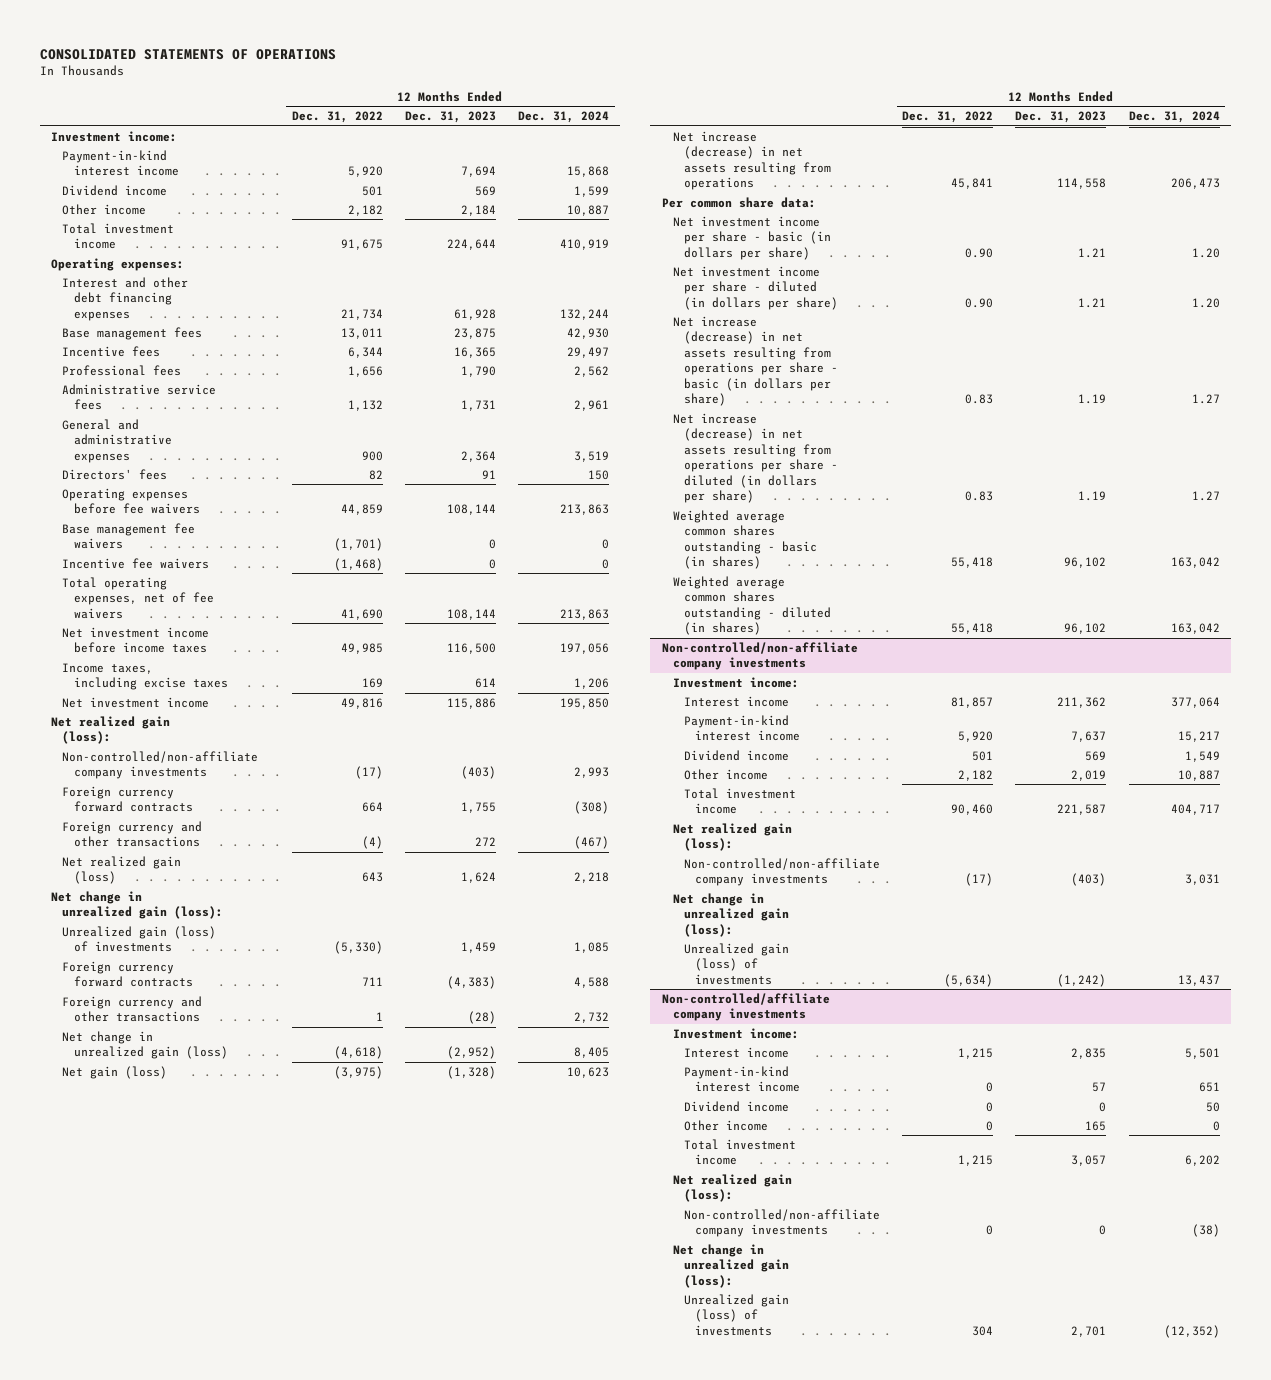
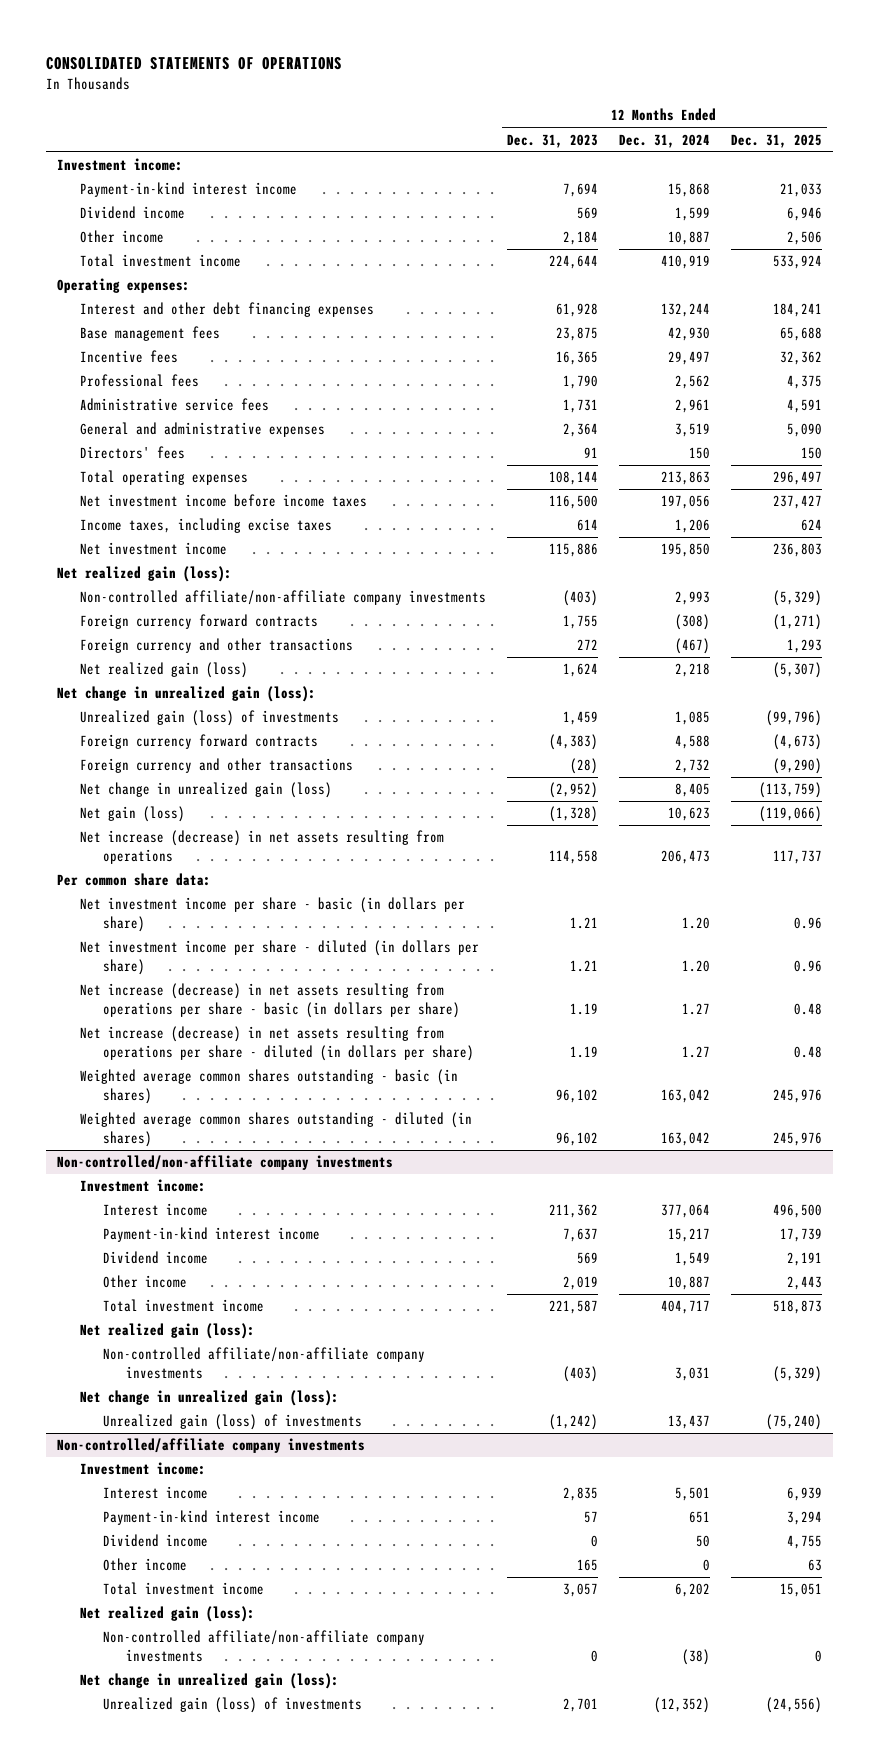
[291,111,383,124] Dec. 31, 2022 -> none
none -> [731,133,823,148] Dec. 31, 2025
[62,487,200,515] Operating expenses before fee waivers -> none
[62,522,196,550] Base management fee waivers -> none
[62,557,210,569] Incentive fee waivers -> none
[62,576,214,619] Total operating expenses, net of fee waivers -> [79,470,248,486] Total operating expenses
[62,750,259,780] Non-controlled/non-affiliate company investments -> [79,590,486,606] Non-controlled affiliate/non-affiliate company investments
[684,857,881,887] Non-controlled/non-affiliate company investments -> [102,1347,425,1379] Non-controlled affiliate/non-affiliate company investments
[684,1208,881,1238] Non-controlled/non-affiliate company investments -> [102,1630,425,1662] Non-controlled affiliate/non-affiliate company investments

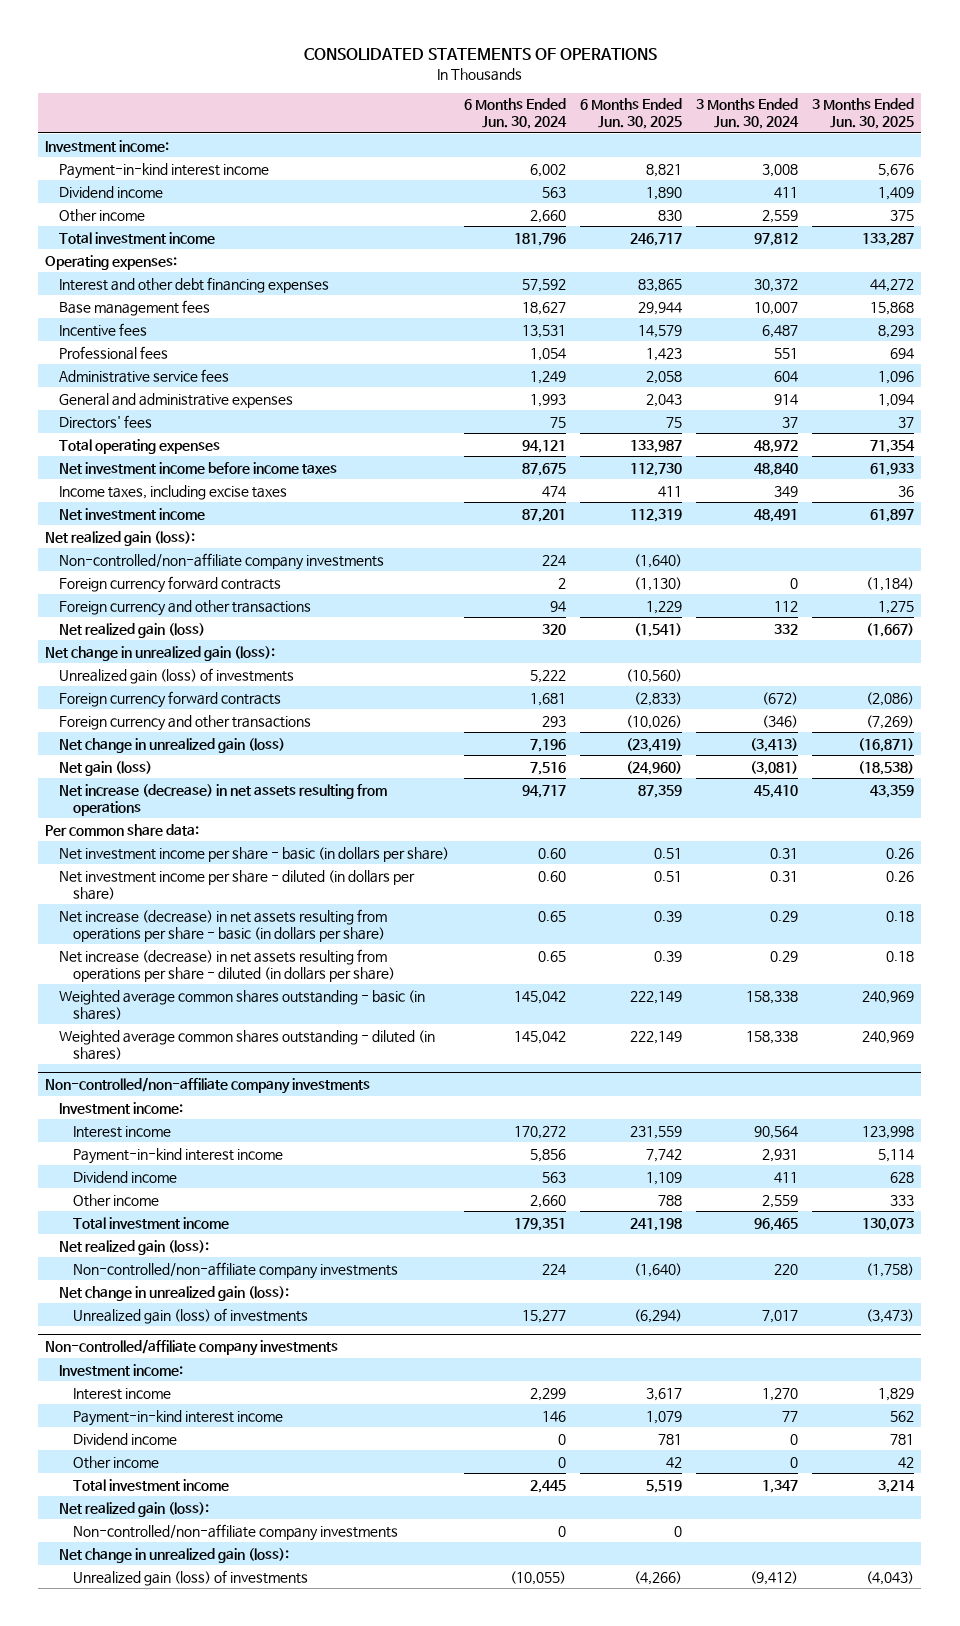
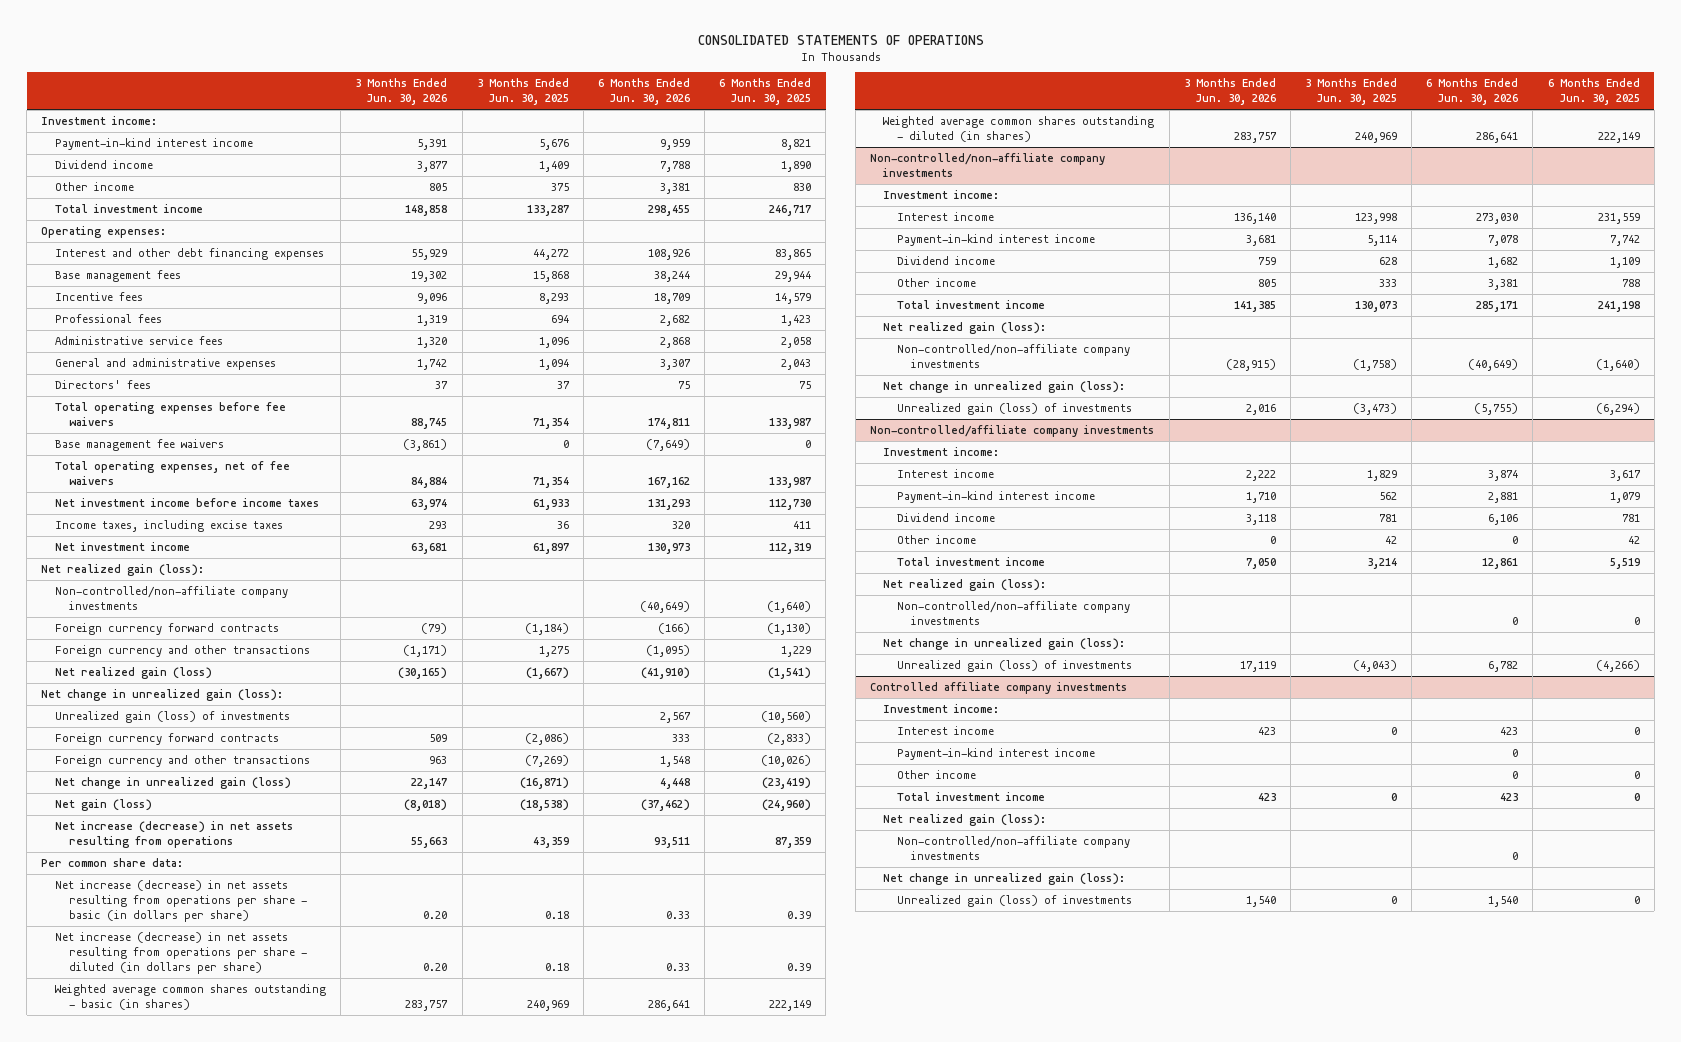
[463,98,567,130] 6 Months Ended Jun. 30, 2024 -> none
[695,98,799,130] 3 Months Ended Jun. 30, 2024 -> none
none -> [355,78,448,106] 3 Months Ended Jun. 30, 2026
none -> [598,78,691,106] 6 Months Ended Jun. 30, 2026
none -> [55,402,287,426] Total operating expenses before fee waivers
none -> [55,439,225,452] Base management fee waivers
[59,438,221,454] Total operating expenses -> [55,461,291,485] Total operating expenses, net of fee waivers
[59,846,450,862] Net investment income per share - basic (in dollars per share) -> none
[59,869,416,900] Net investment income per share - diluted (in dollars per share) -> none
none -> [869,682,1127,695] Controlled affiliate company investments
none -> [883,704,1000,714] Investment income:
none -> [897,726,995,736] Interest income
none -> [897,748,1096,761] Payment-in-kind interest income
none -> [897,770,977,780] Other income
none -> [897,792,1046,802] Total investment income
none -> [883,814,1047,827] Net realized gain (loss):
none -> [897,836,1131,860] Non-controlled/non-affiliate company investments
none -> [883,873,1126,886] Net change in unrealized gain (loss):
none -> [897,895,1133,908] Unrealized gain (loss) of investments

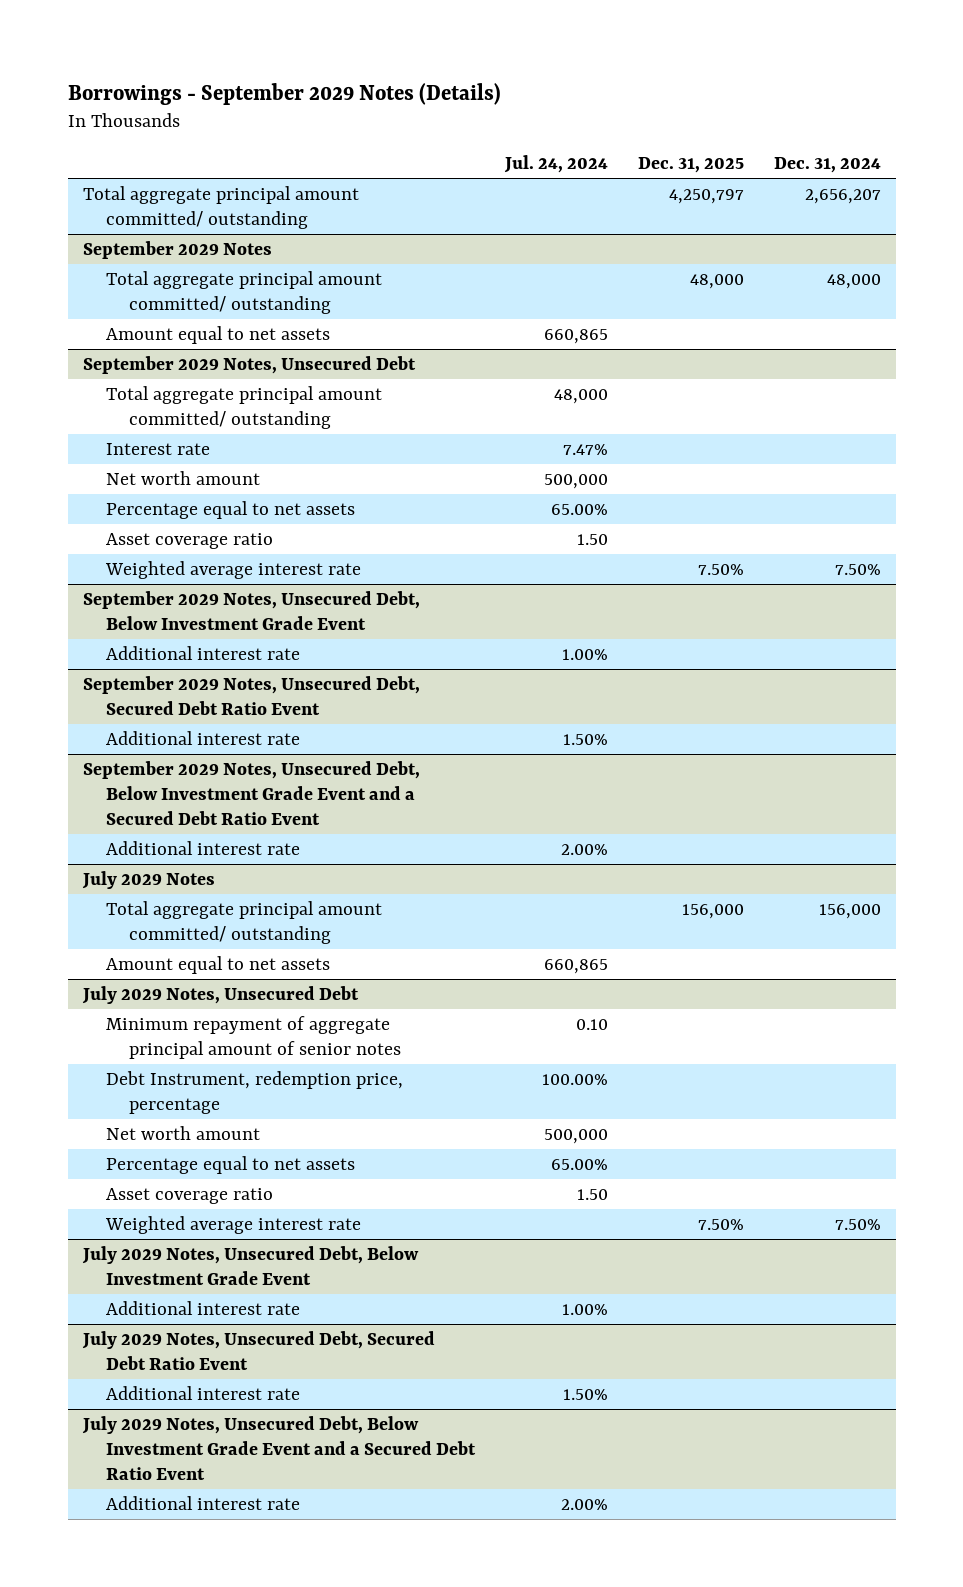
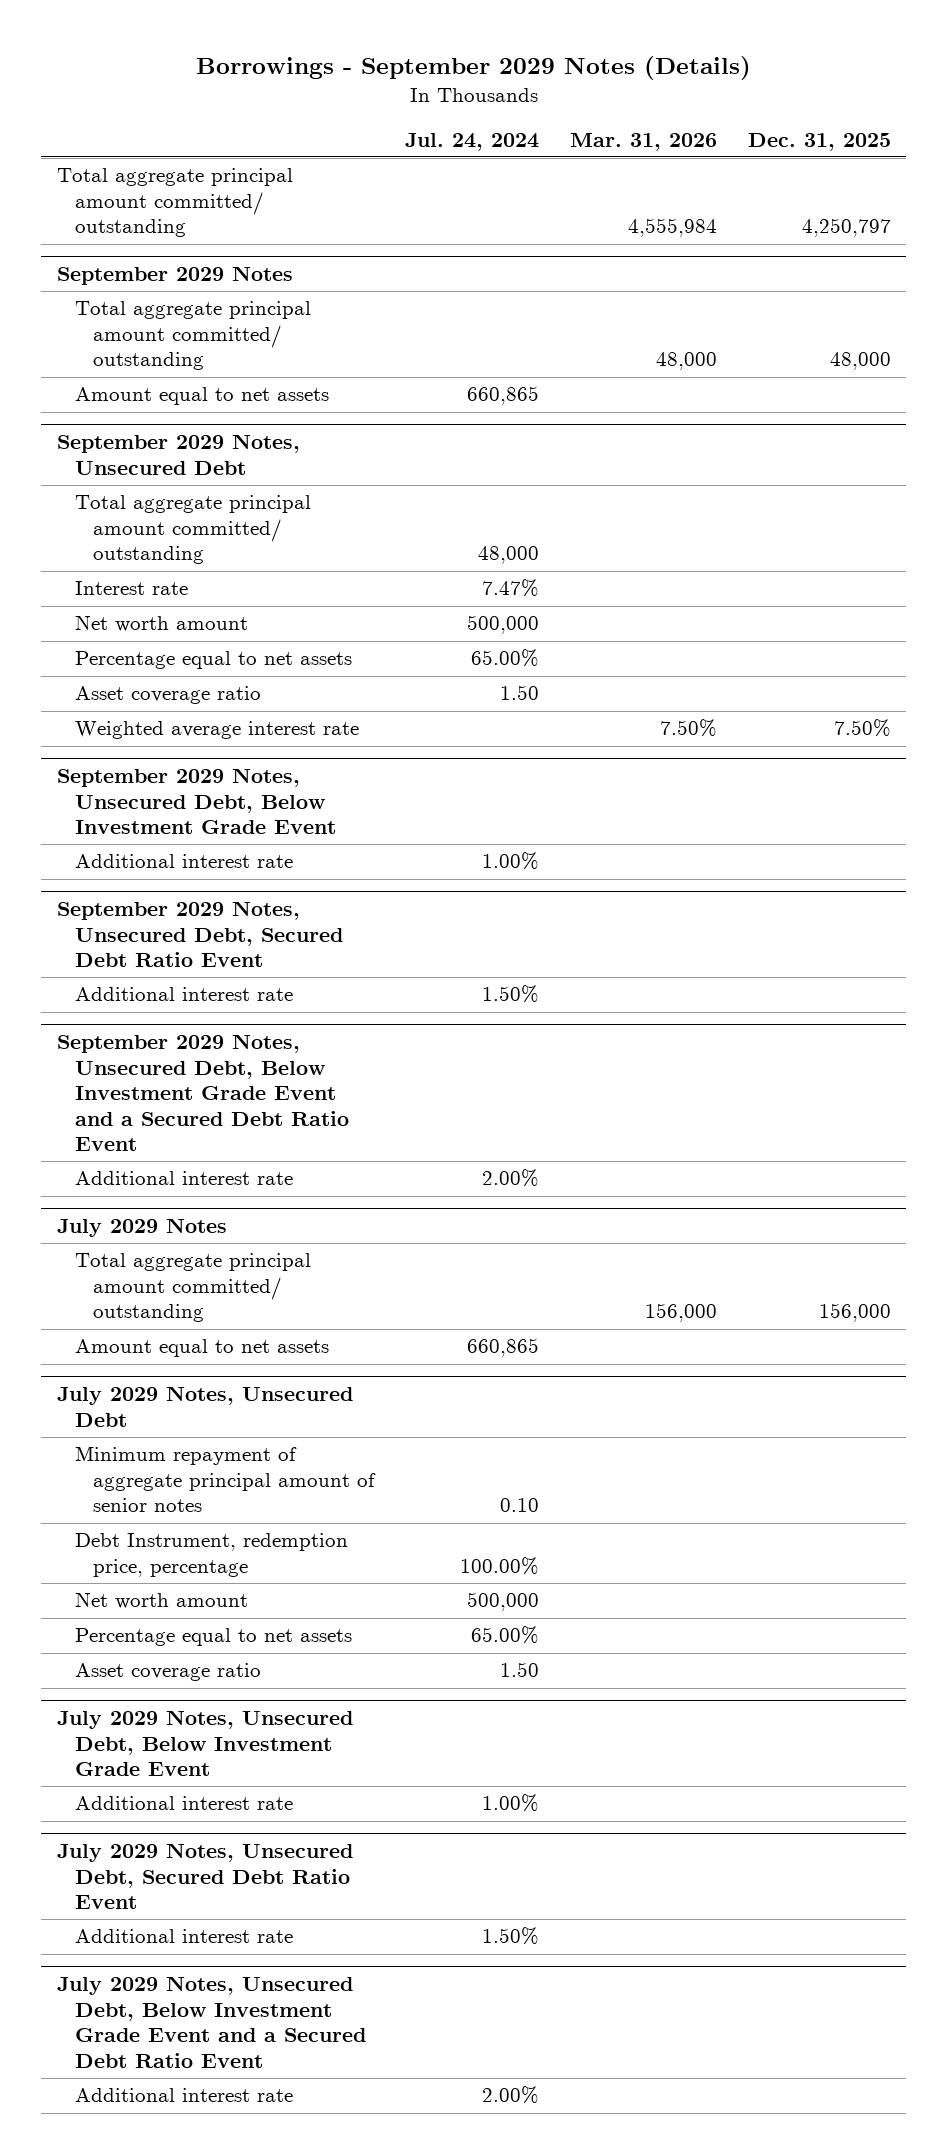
[773,157,881,174] Dec. 31, 2024 -> none
none -> [569,132,717,151] Mar. 31, 2026
[104,1216,361,1235] Weighted average interest rate -> none

